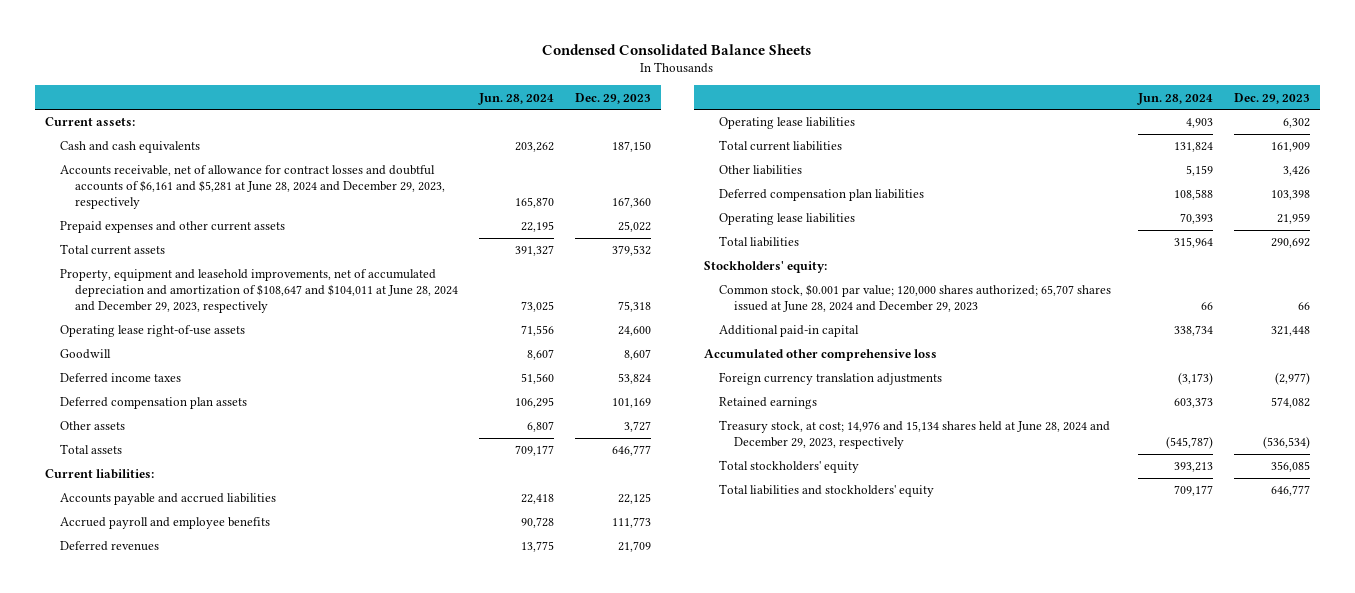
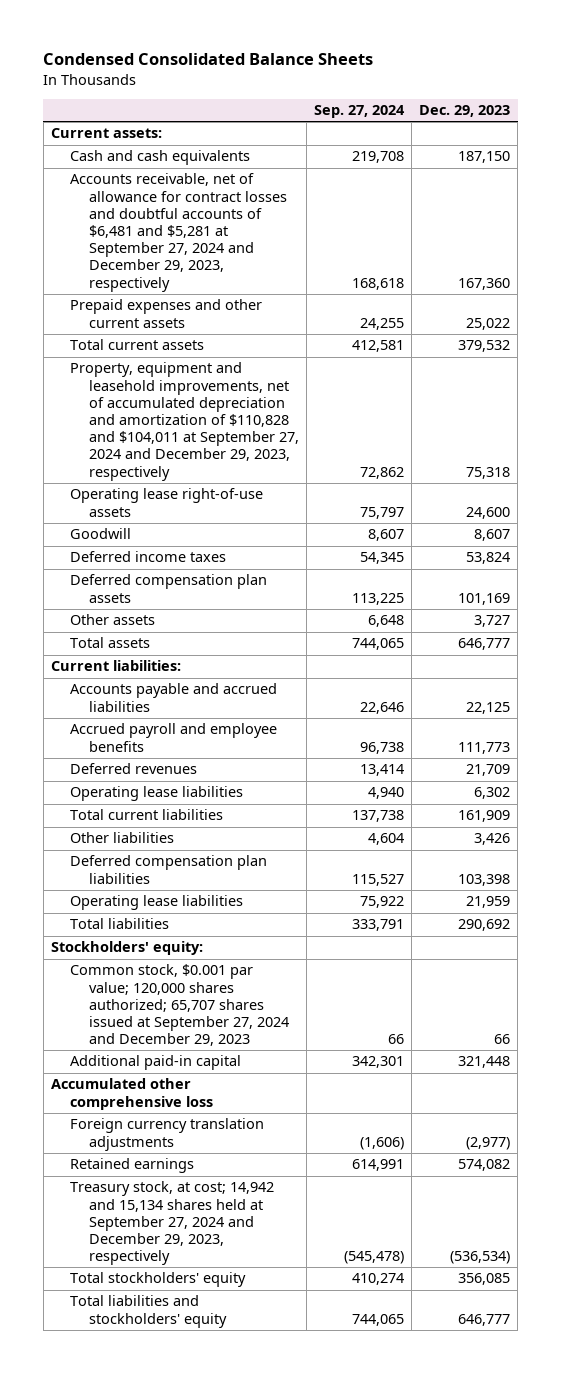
[477,92,554,105] Jun. 28, 2024 -> none
none -> [314,105,406,119] Sep. 27, 2024
[59,165,445,210] Accounts receivable, net of allowance for contract losses and doubtful accounts of $6,161 and $5,281 at June 28, 2024 and December 29, 2023, respectively -> [70,173,288,292] Accounts receivable, net of allowance for contract losses and doubtful accounts of $6,481 and $5,281 at September 27, 2024 and December 29, 2023, respectively
[59,269,458,314] Property, equipment and leasehold improvements, net of accumulated depreciation and amortization of $108,647 and $104,011 at June 28, 2024 and December 29, 2023, respectively -> [70,362,300,481] Property, equipment and leasehold improvements, net of accumulated depreciation and amortization of $110,828 and $104,011 at September 27, 2024 and December 29, 2023, respectively
[718,284,1111,313] Common stock, $0.001 par value; 120,000 shares authorized; 65,707 shares issued at June 28, 2024 and December 29, 2023 -> [70,964,290,1047] Common stock, $0.001 par value; 120,000 shares authorized; 65,707 shares issued at September 27, 2024 and December 29, 2023
[718,420,1110,450] Treasury stock, at cost; 14,976 and 15,134 shares held at June 28, 2024 and December 29, 2023, respectively -> [70,1181,275,1266] Treasury stock, at cost; 14,942 and 15,134 shares held at September 27, 2024 and December 29, 2023, respectively

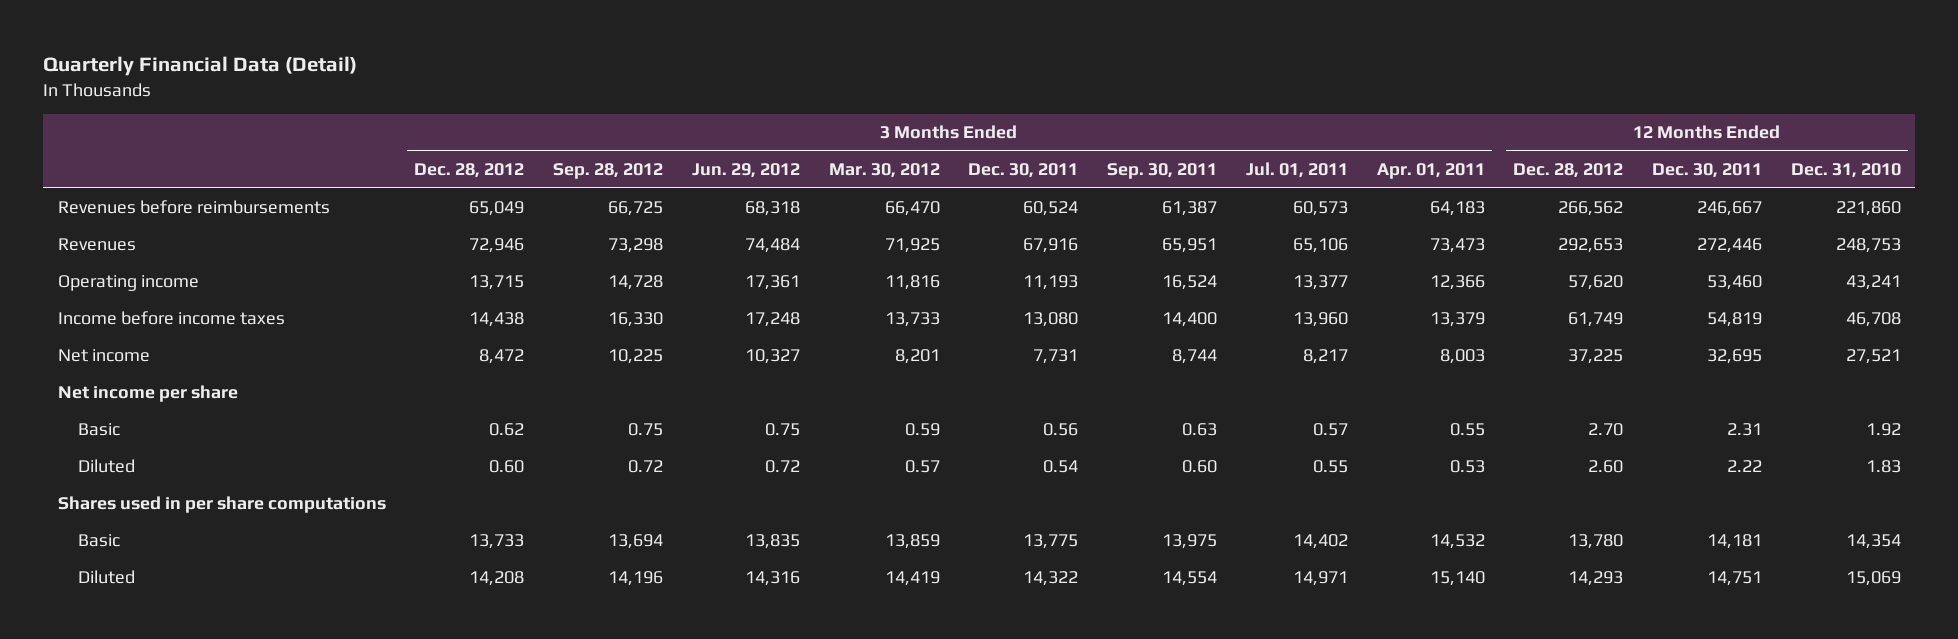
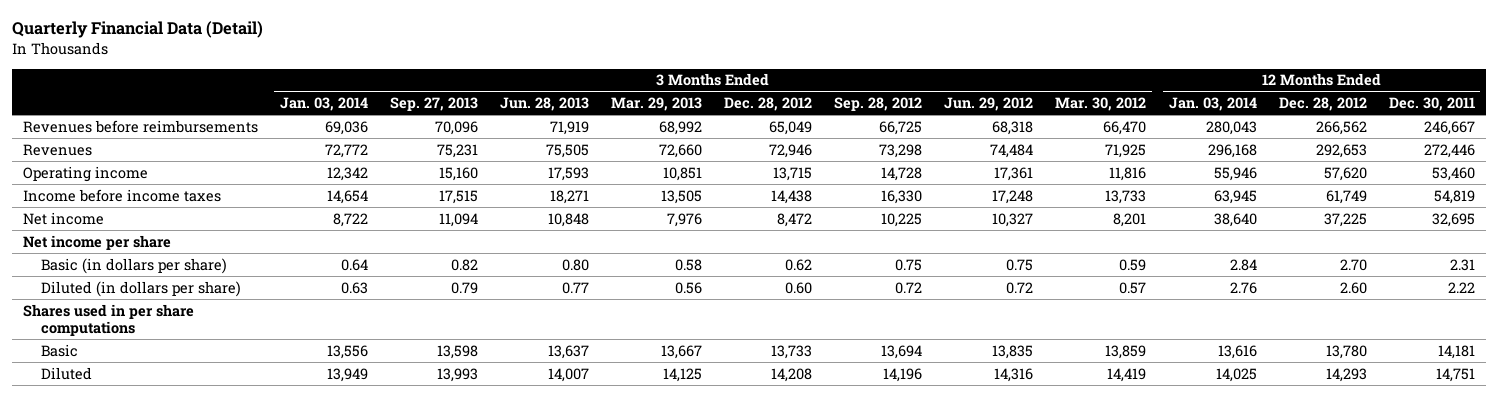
[968,163,1079,179] Dec. 30, 2011 -> none
[1107,163,1218,180] Sep. 30, 2011 -> none
[1245,162,1348,179] Jul. 01, 2011 -> none
[1376,163,1485,180] Apr. 01, 2011 -> none
[1790,163,1901,179] Dec. 31, 2010 -> none
none -> [279,97,368,112] Jan. 03, 2014
none -> [390,97,479,112] Sep. 27, 2013
none -> [500,97,590,112] Jun. 28, 2013
none -> [611,97,703,112] Mar. 29, 2013
none -> [1168,97,1257,112] Jan. 03, 2014
[77,423,120,437] Basic -> [41,257,228,274] Basic (in dollars per share)
[77,459,135,474] Diluted -> [41,280,242,297] Diluted (in dollars per share)

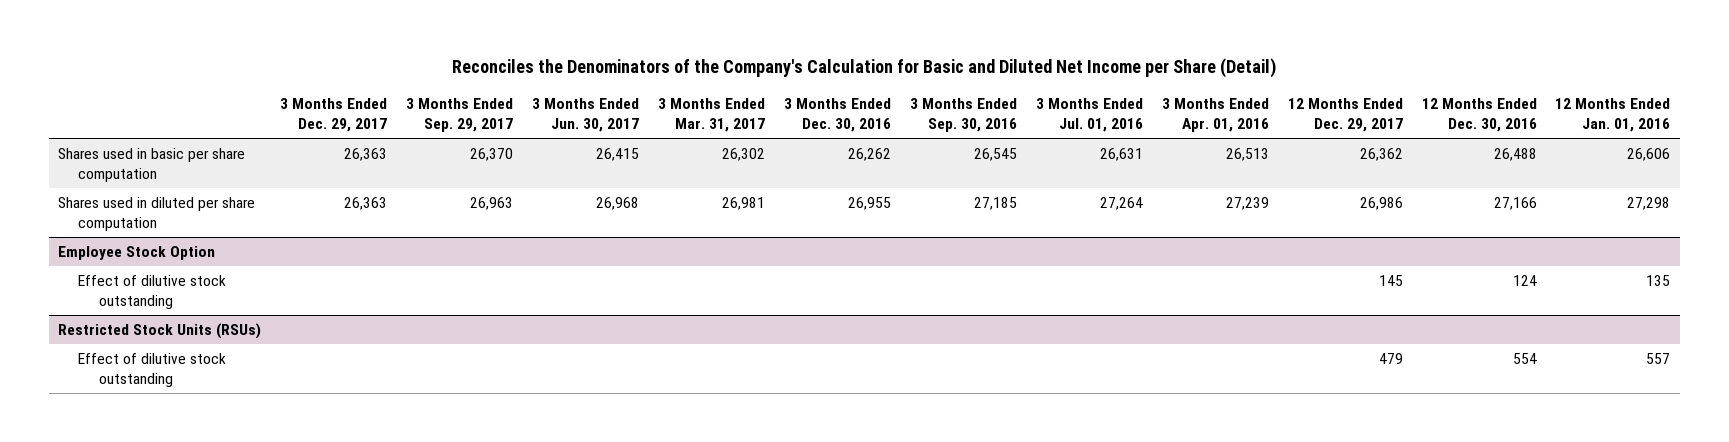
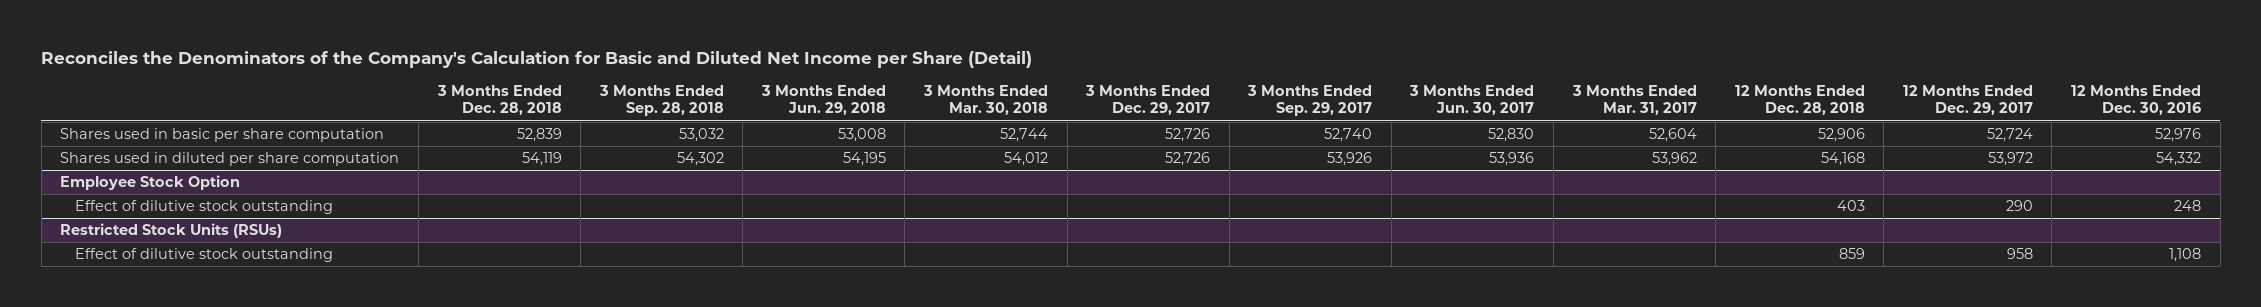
[783,97,891,133] 3 Months Ended Dec. 30, 2016 -> none
[909,97,1017,133] 3 Months Ended Sep. 30, 2016 -> none
[1035,97,1143,133] 3 Months Ended Jul. 01, 2016 -> none
[1161,97,1269,133] 3 Months Ended Apr. 01, 2016 -> none
[1555,97,1671,133] 12 Months Ended Jan. 01, 2016 -> none
none -> [436,85,562,116] 3 Months Ended Dec. 28, 2018
none -> [598,85,724,117] 3 Months Ended Sep. 28, 2018
none -> [760,85,886,116] 3 Months Ended Jun. 29, 2018
none -> [923,85,1049,116] 3 Months Ended Mar. 30, 2018
none -> [1734,85,1865,116] 12 Months Ended Dec. 28, 2018
[344,148,388,162] 26,363 -> [1165,128,1211,143] 52,726
[470,148,514,162] 26,370 -> [1324,128,1373,143] 52,740
[596,148,640,162] 26,415 -> [1488,128,1535,143] 52,830
[721,148,765,162] 26,302 -> [1648,128,1697,143] 52,604
[1359,148,1403,162] 26,362 -> [1986,128,2033,143] 52,724
[1493,148,1537,162] 26,488 -> [2154,128,2201,143] 52,976
[344,197,388,211] 26,363 -> [1165,152,1211,167] 52,726
[470,197,514,211] 26,963 -> [1327,152,1373,167] 53,926
[596,197,640,211] 26,968 -> [1489,152,1535,167] 53,936
[721,197,765,211] 26,981 -> [1651,152,1697,167] 53,962
[1359,197,1403,211] 26,986 -> [1987,152,2033,167] 53,972
[1493,197,1537,211] 27,166 -> [2155,152,2201,167] 54,332
[1378,275,1403,287] 145 -> [2005,200,2033,212] 290
[1512,275,1537,287] 124 -> [2173,200,2201,212] 248
[1378,353,1403,365] 479 -> [2006,248,2033,260] 958
[1512,353,1537,365] 554 -> [2168,248,2201,263] 1,108

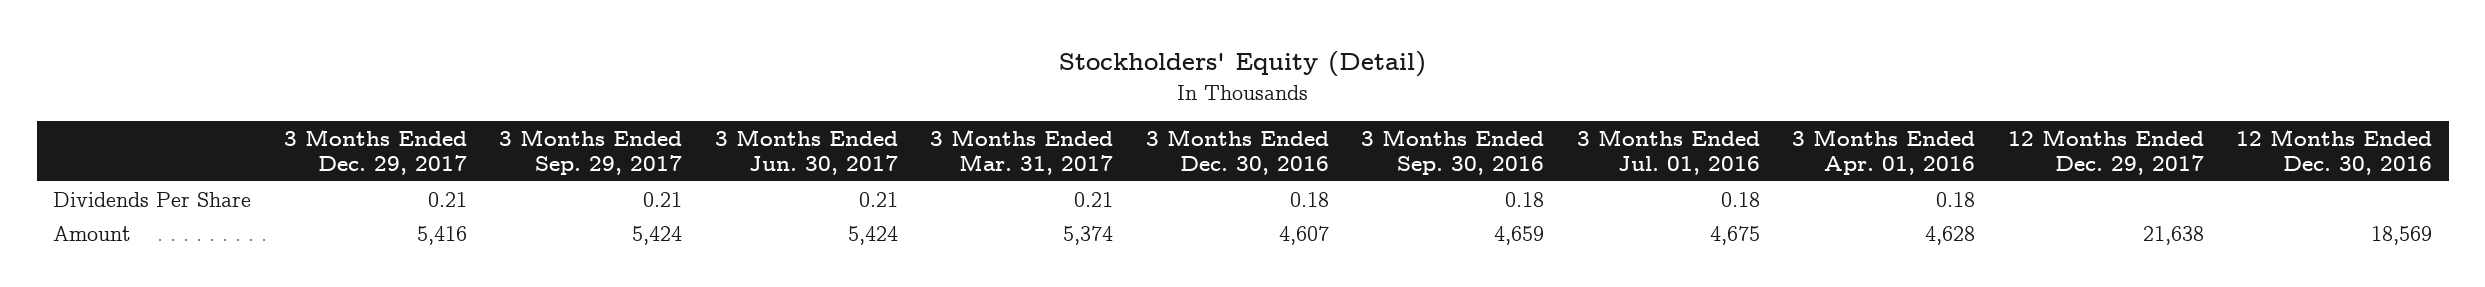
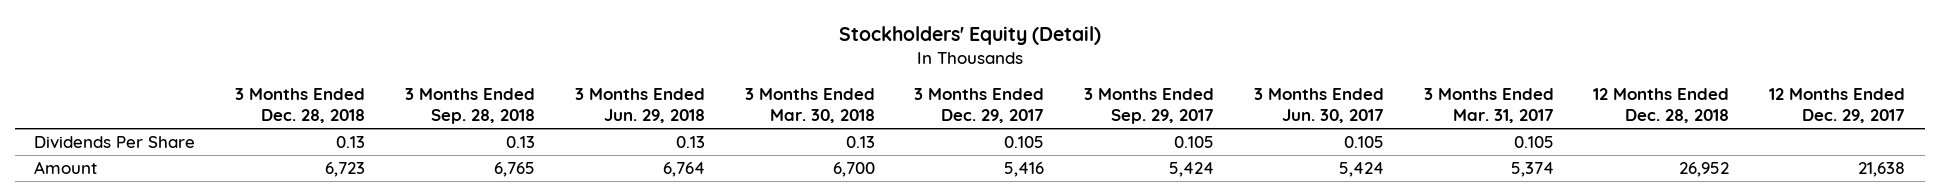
[1145,129,1329,176] 3 Months Ended Dec. 30, 2016 -> none
[1361,129,1545,176] 3 Months Ended Sep. 30, 2016 -> none
[1576,129,1760,176] 3 Months Ended Jul. 01, 2016 -> none
[1792,129,1976,176] 3 Months Ended Apr. 01, 2016 -> none
[2236,129,2433,176] 12 Months Ended Dec. 30, 2016 -> none
none -> [235,88,366,124] 3 Months Ended Dec. 28, 2018
none -> [404,88,535,125] 3 Months Ended Sep. 28, 2018
none -> [574,88,705,124] 3 Months Ended Jun. 29, 2018
none -> [744,88,875,124] 3 Months Ended Mar. 30, 2018
none -> [1593,88,1730,124] 12 Months Ended Dec. 28, 2018
[427,191,467,207] 0.21 -> [1004,135,1045,148] 0.105
[643,191,683,207] 0.21 -> [1174,135,1215,148] 0.105
[858,191,898,207] 0.21 -> [1343,135,1384,148] 0.105
[1074,191,1114,207] 0.21 -> [1513,135,1554,148] 0.105

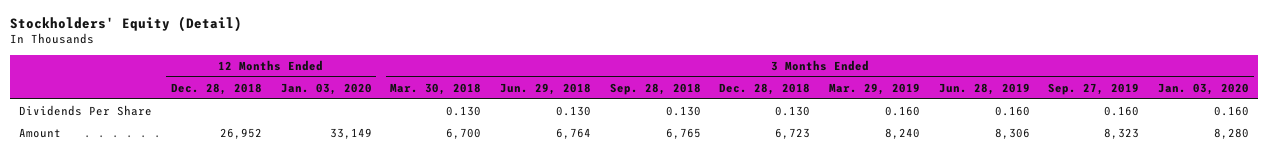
[914,88,1045,124] 3 Months Ended Dec. 29, 2017 -> none
[1084,88,1215,125] 3 Months Ended Sep. 29, 2017 -> none
[1253,88,1384,124] 3 Months Ended Jun. 30, 2017 -> none
[1423,88,1554,124] 3 Months Ended Mar. 31, 2017 -> none
[1769,88,1906,124] 12 Months Ended Dec. 29, 2017 -> none
none -> [280,82,372,95] Jan. 03, 2020
none -> [829,82,921,95] Mar. 29, 2019
none -> [938,82,1030,95] Jun. 28, 2019
none -> [1048,82,1140,95] Sep. 27, 2019
none -> [1158,82,1250,95] Jan. 03, 2020
[336,135,366,148] 0.13 -> [775,106,811,117] 0.130
[505,135,535,148] 0.13 -> [665,106,701,117] 0.130
[675,135,705,148] 0.13 -> [555,106,591,117] 0.130
[845,135,875,148] 0.13 -> [446,106,482,117] 0.130

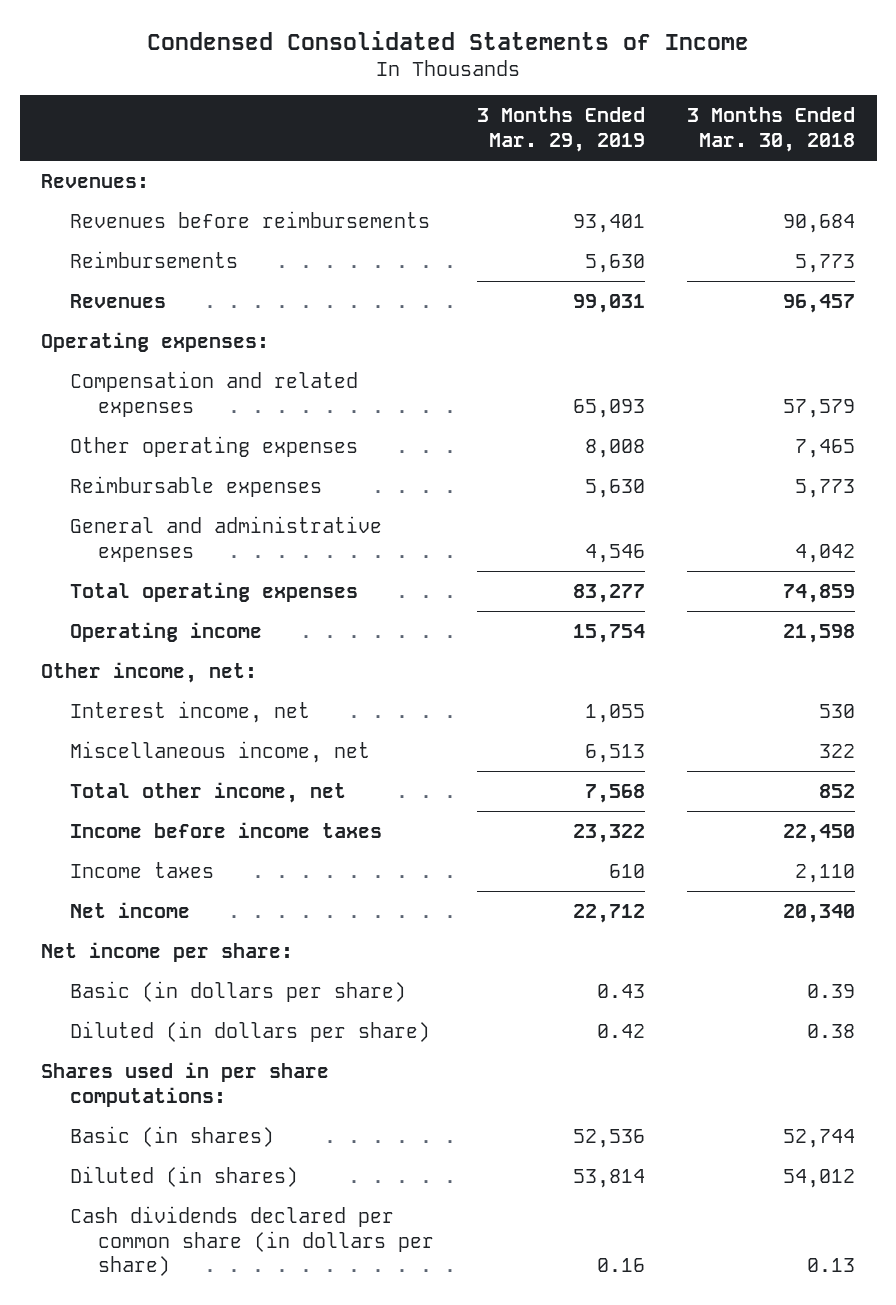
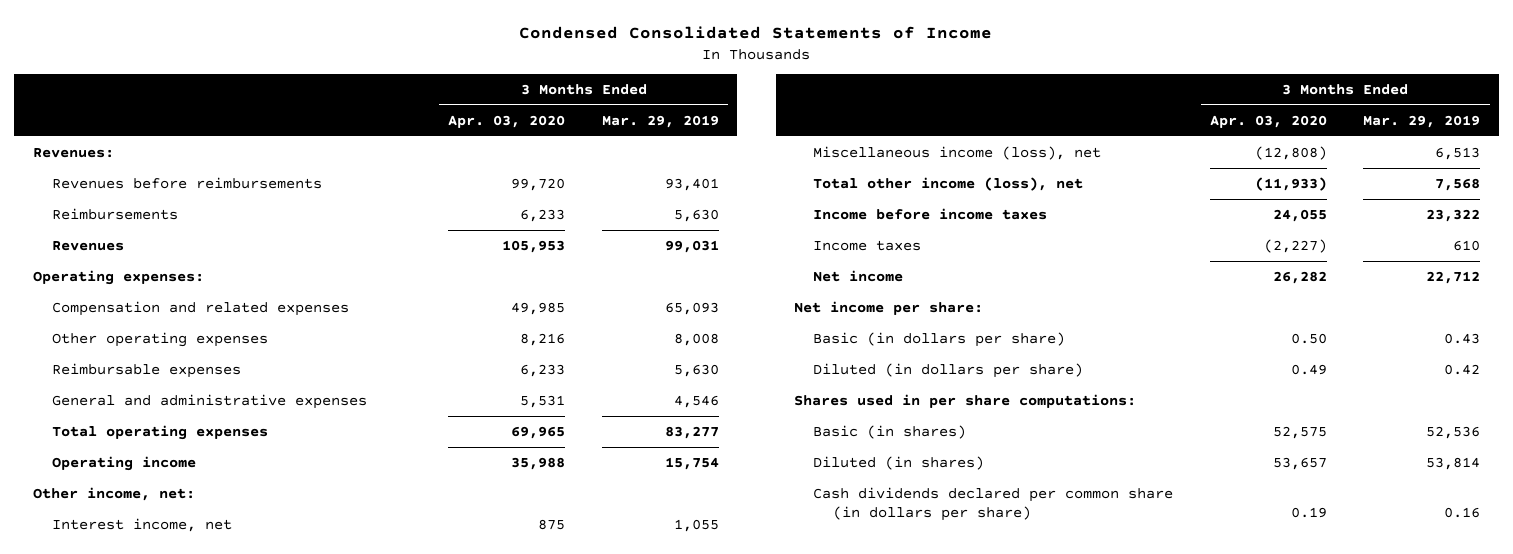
[687,107,856,152] 3 Months Ended Mar. 30, 2018 -> none
none -> [448,114,566,128] Apr. 03, 2020
[69,740,370,763] Miscellaneous income, net -> [813,145,1102,160] Miscellaneous income (loss), net
[69,781,346,803] Total other income, net -> [813,176,1084,191] Total other income (loss), net

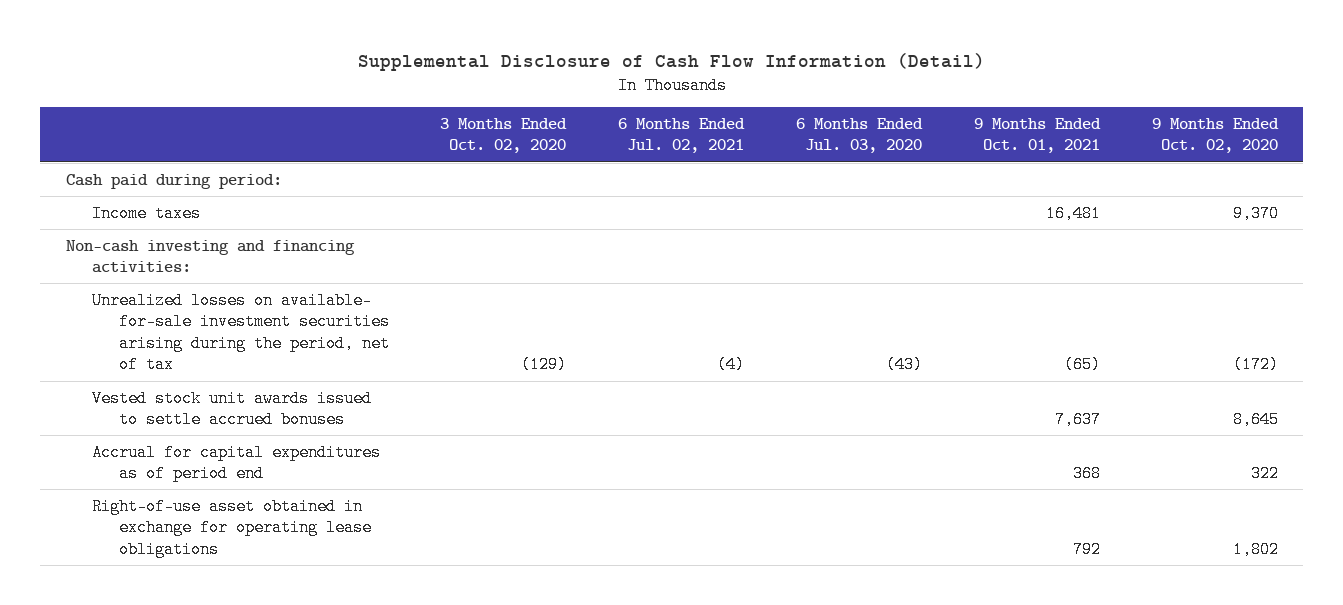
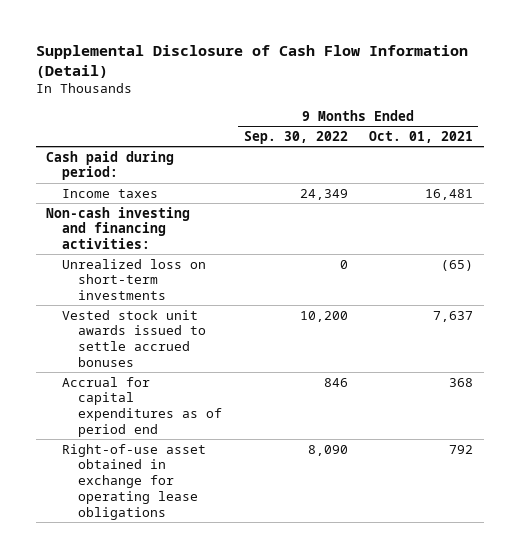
[440,117,568,154] 3 Months Ended Oct. 02, 2020 -> none
[618,117,746,154] 6 Months Ended Jul. 02, 2021 -> none
[795,117,923,154] 6 Months Ended Jul. 03, 2020 -> none
[1151,117,1279,154] 9 Months Ended Oct. 02, 2020 -> none
none -> [243,130,348,144] Sep. 30, 2022
[92,291,390,374] Unrealized losses on available- for-sale investment securities arising during the period, net of tax -> [62,258,207,301] Unrealized loss on short-term investments

